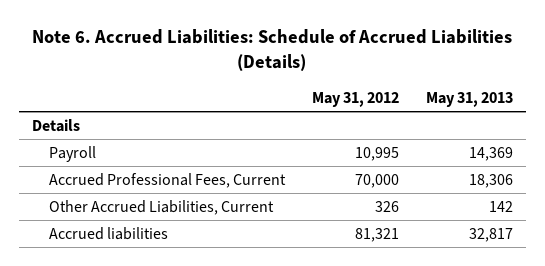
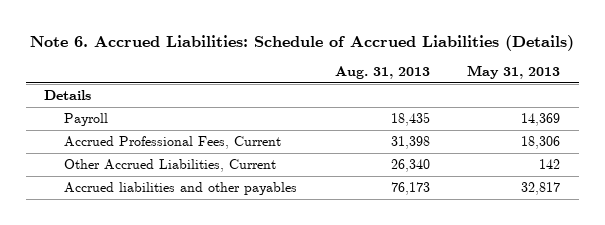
[311,91,399,107] May 31, 2012 -> none
none -> [334,66,430,80] Aug. 31, 2013
[48,226,168,240] Accrued liabilities -> [64,182,298,196] Accrued liabilities and other payables

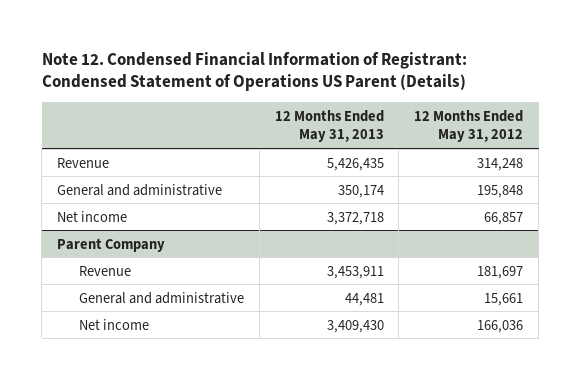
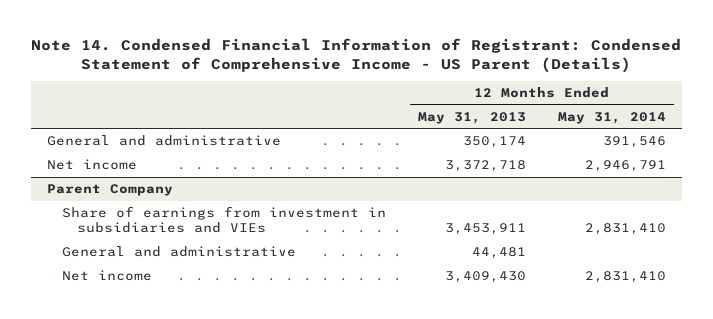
[41,51,467,92] Note 12. Condensed Financial Information of Registrant: Condensed Statement of Operations US Parent (Details) -> [31,37,682,73] Note 14. Condensed Financial Information of Registrant: Condensed Statement of Comprehensive Income - US Parent (Details)
[414,109,524,143] 12 Months Ended May 31, 2012 -> none
none -> [558,111,667,124] May 31, 2014
[57,157,110,168] Revenue -> none
[78,265,131,276] Revenue -> [61,206,386,234] Share of earnings from investment in subsidiaries and VIEs

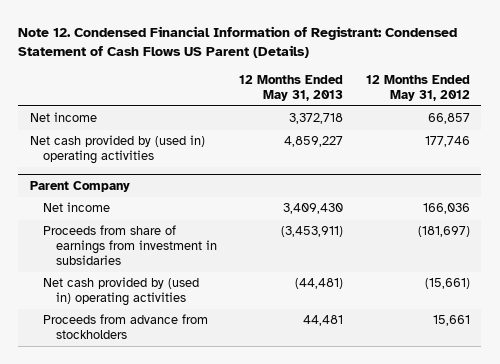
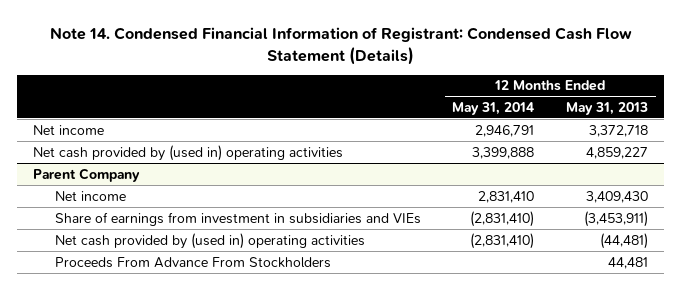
[18,26,458,59] Note 12. Condensed Financial Information of Registrant: Condensed Statement of Cash Flows US Parent (Details) -> [49,27,632,65] Note 14. Condensed Financial Information of Registrant: Condensed Cash Flow Statement (Details)
[366,75,471,101] 12 Months Ended May 31, 2012 -> none
none -> [452,101,535,115] May 31, 2014
[42,225,217,265] Proceeds from share of earnings from investment in subsidaries -> [54,211,421,226] Share of earnings from investment in subsidiaries and VIEs
[42,314,208,340] Proceeds from advance from stockholders -> [54,256,331,268] Proceeds From Advance From Stockholders

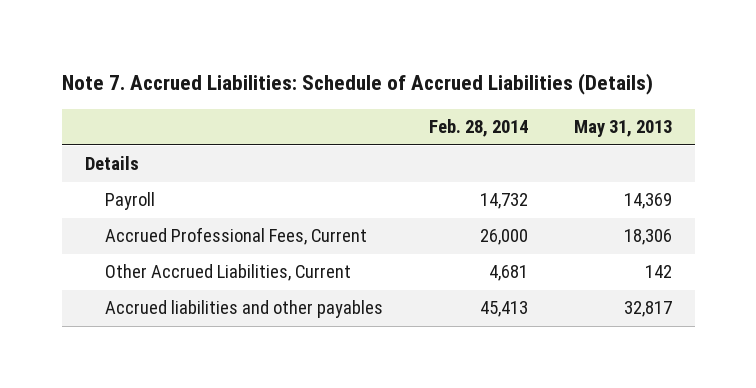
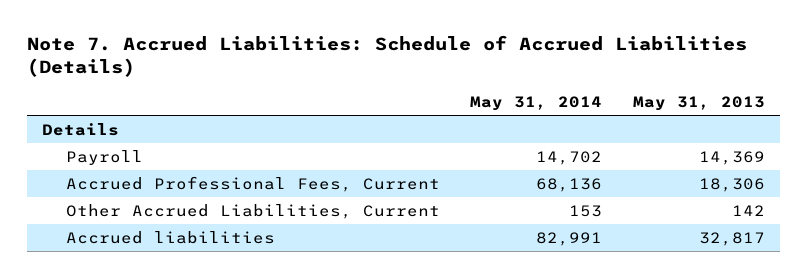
[429,119,529,138] Feb. 28, 2014 -> none
none -> [470,96,603,112] May 31, 2014
[105,300,384,319] Accrued liabilities and other payables -> [65,230,275,244] Accrued liabilities

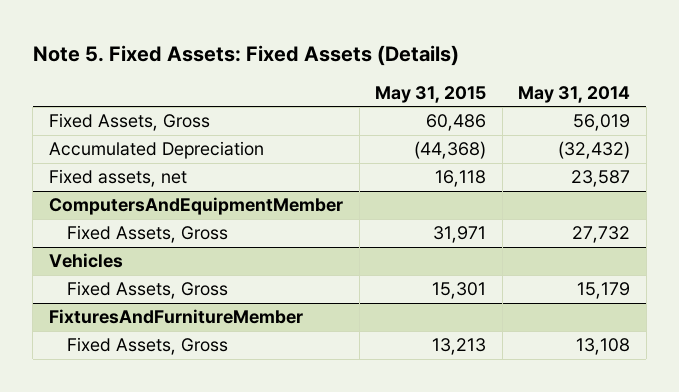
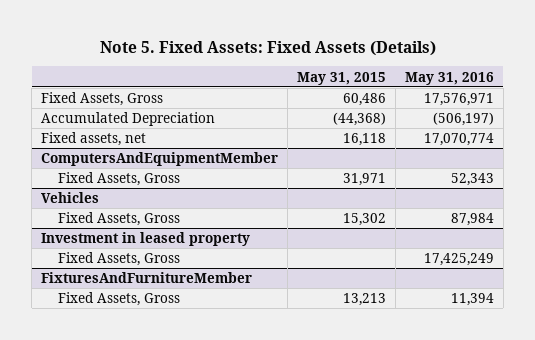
[518,85,631,103] May 31, 2014 -> none
none -> [404,71,494,85] May 31, 2016
[432,282,487,300] 15,301 -> [343,213,387,227] 15,302
none -> [41,232,251,247] Investment in leased property
none -> [58,252,181,267] Fixed Assets, Gross

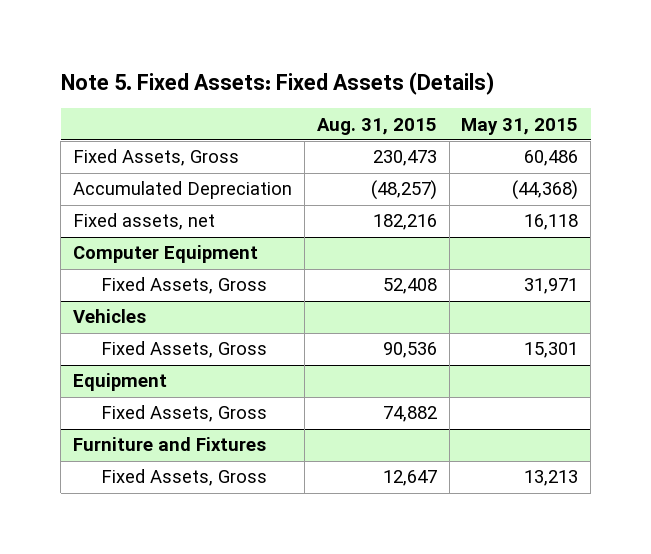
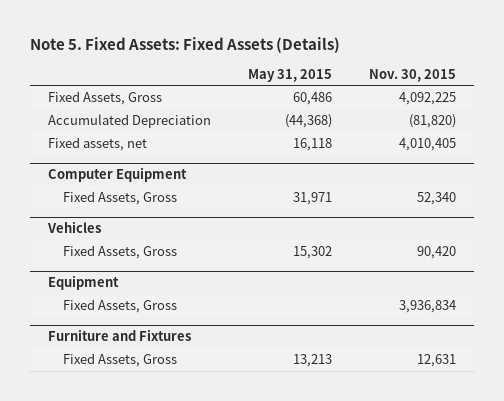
[316,117,437,135] Aug. 31, 2015 -> none
none -> [368,68,456,82] Nov. 30, 2015
[524,342,579,359] 15,301 -> [293,245,333,259] 15,302

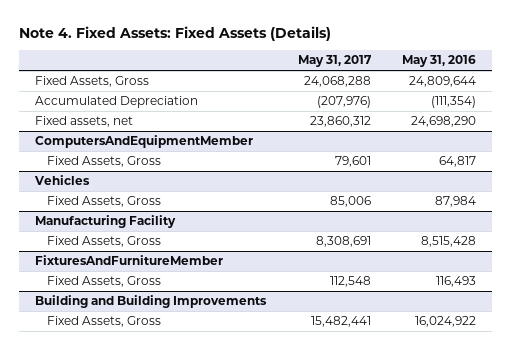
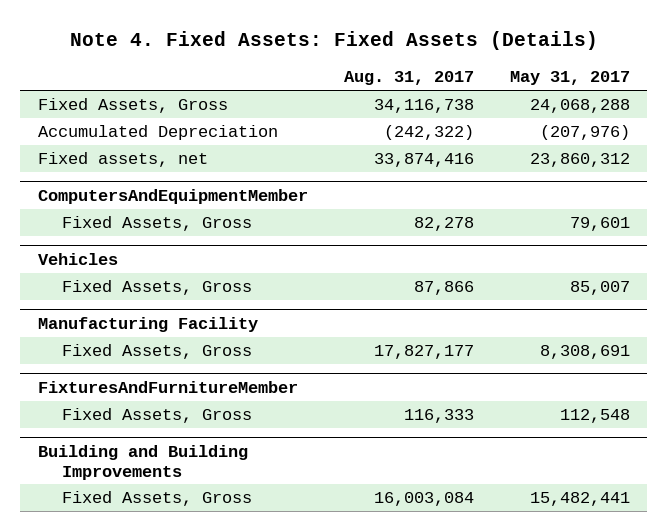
[402,55,477,68] May 31, 2016 -> none
none -> [343,71,474,86] Aug. 31, 2017
[329,196,371,208] 85,006 -> [569,280,630,295] 85,007

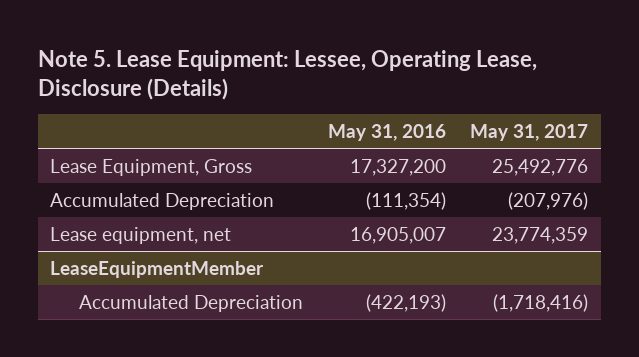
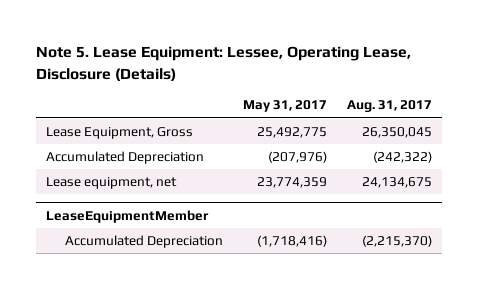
[327,123,446,141] May 31, 2016 -> none
none -> [346,100,432,113] Aug. 31, 2017
[492,158,589,176] 25,492,776 -> [256,127,327,139] 25,492,775

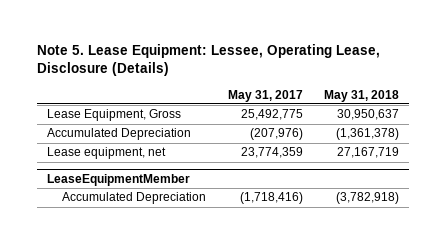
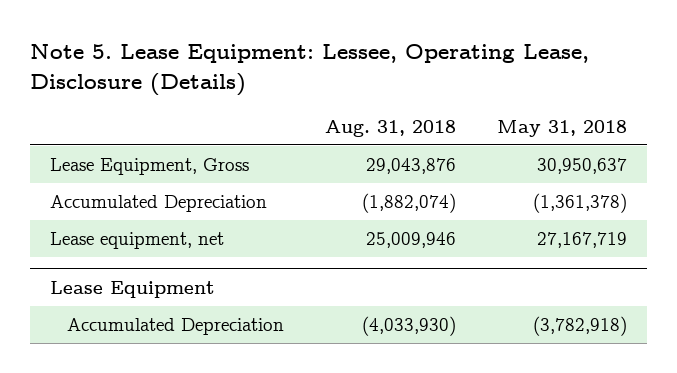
[227,89,303,102] May 31, 2017 -> none
none -> [324,120,456,138] Aug. 31, 2018
[47,173,191,186] LeaseEquipmentMember -> [49,280,215,298] Lease Equipment

